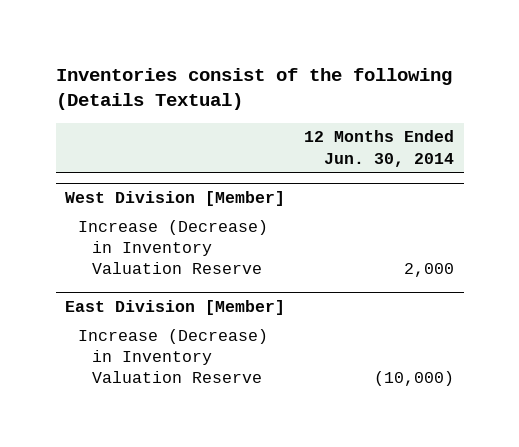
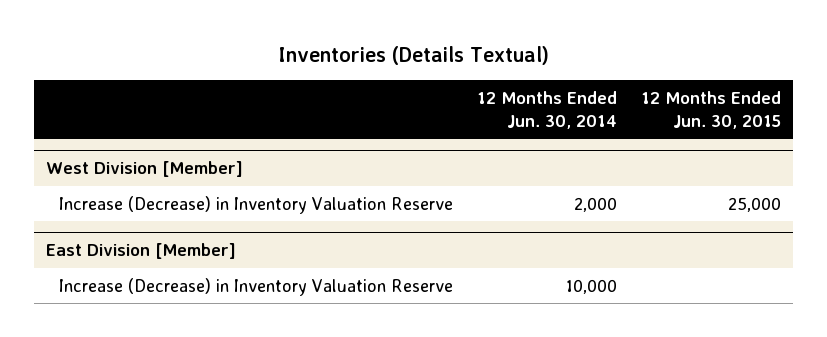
[55,68,452,111] Inventories consist of the following (Details Textual) -> [278,45,550,65] Inventories (Details Textual)
none -> [640,90,781,129] 12 Months Ended Jun. 30, 2015
[374,370,455,386] (10,000) -> [566,278,618,294] 10,000

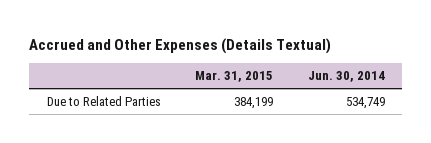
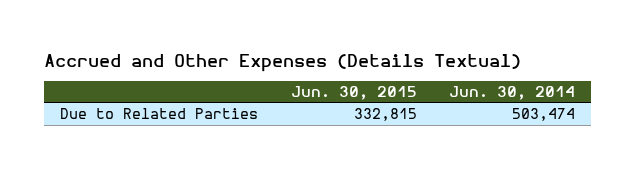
[195,71,274,83] Mar. 31, 2015 -> none
none -> [290,86,417,101] Jun. 30, 2015
[345,97,385,110] 534,749 -> [512,108,576,122] 503,474

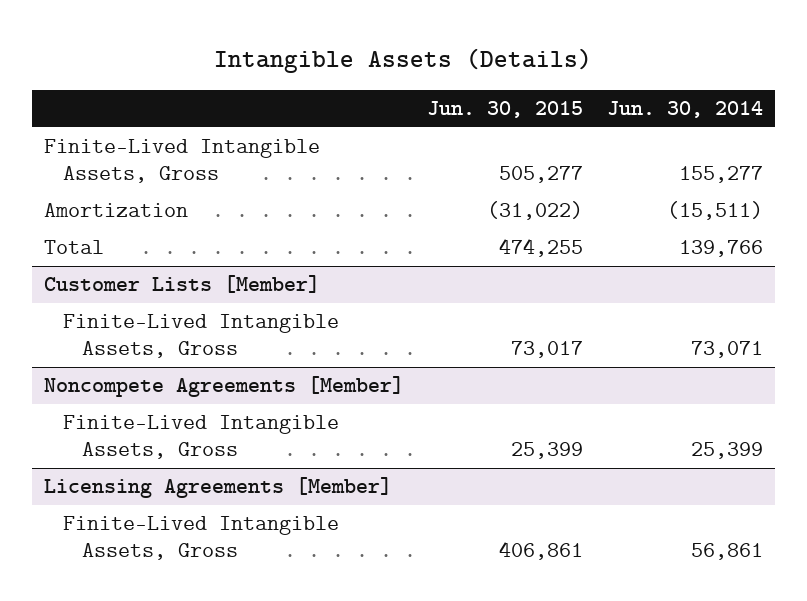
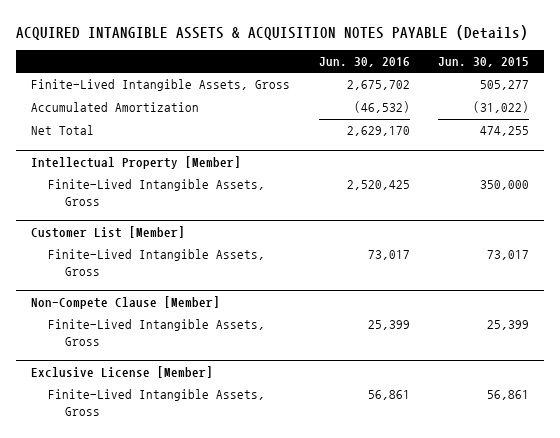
[214,48,593,74] Intangible Assets (Details) -> [16,24,529,40] ACQUIRED INTANGIBLE ASSETS & ACQUISITION NOTES PAYABLE (Details)
[607,101,764,119] Jun. 30, 2014 -> none
none -> [318,57,410,68] Jun. 30, 2016
[43,203,188,218] Amortization -> [30,102,199,113] Accumulated Amortization
[43,240,104,255] Total -> [30,125,94,136] Net Total
none -> [30,155,241,169] Intellectual Property [Member]
none -> [47,179,265,206] Finite-Lived Intangible Assets, Gross
[43,275,320,294] Customer Lists [Member] -> [30,225,185,238] Customer List [Member]
[43,376,404,398] Noncompete Agreements [Member] -> [30,295,220,309] Non-Compete Clause [Member]
[43,477,392,499] Licensing Agreements [Member] -> [30,365,213,378] Exclusive License [Member]
[499,541,584,561] 406,861 -> [487,390,530,401] 56,861

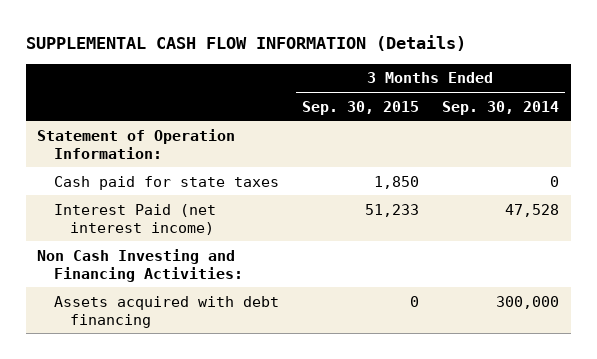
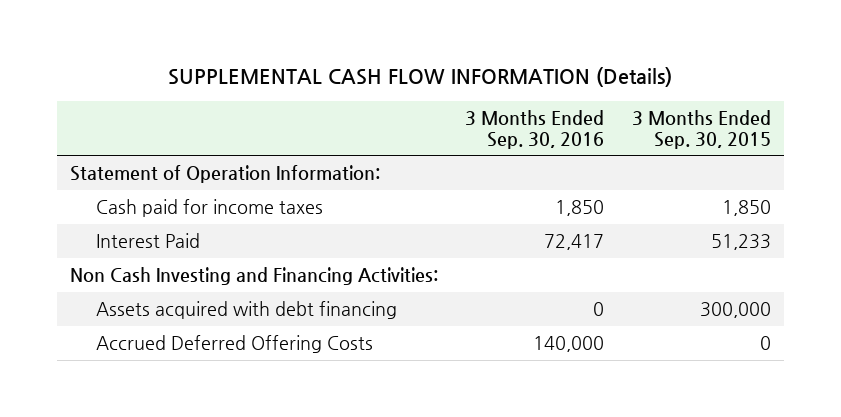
[442,100,560,115] Sep. 30, 2014 -> none
none -> [465,109,605,149] 3 Months Ended Sep. 30, 2016
[53,175,279,190] Cash paid for state taxes -> [96,198,324,217] Cash paid for income taxes
[53,203,216,235] Interest Paid (net interest income) -> [96,232,201,248] Interest Paid
[409,295,419,307] 0 -> [699,301,771,318] 300,000
none -> [96,334,374,353] Accrued Deferred Offering Costs

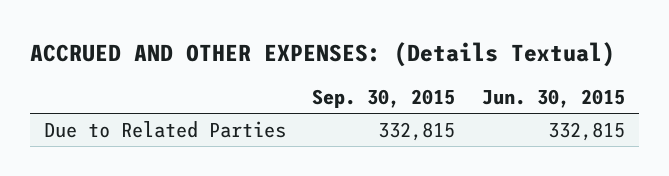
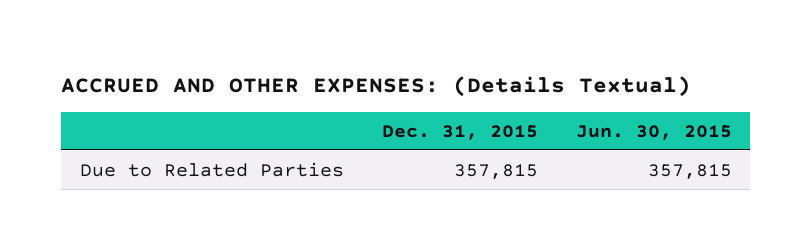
[312,88,456,108] Sep. 30, 2015 -> none
none -> [381,124,538,140] Dec. 31, 2015
[548,122,626,142] 332,815 -> [647,163,732,179] 357,815

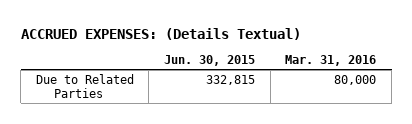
[61,76,692,98] ACCRUED AND OTHER EXPENSES: (Details Textual) -> [20,27,301,40] ACCRUED EXPENSES: (Details Textual)
[381,124,538,140] Dec. 31, 2015 -> none
none -> [285,55,377,67] Mar. 31, 2016
[647,163,732,179] 357,815 -> [206,74,256,85] 332,815

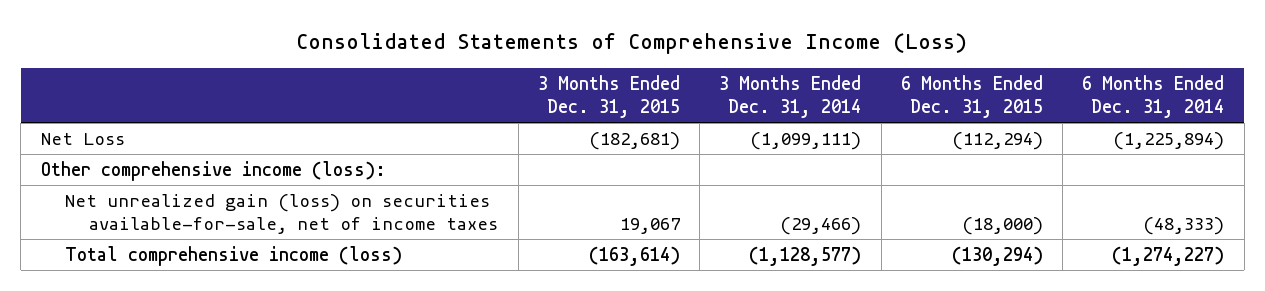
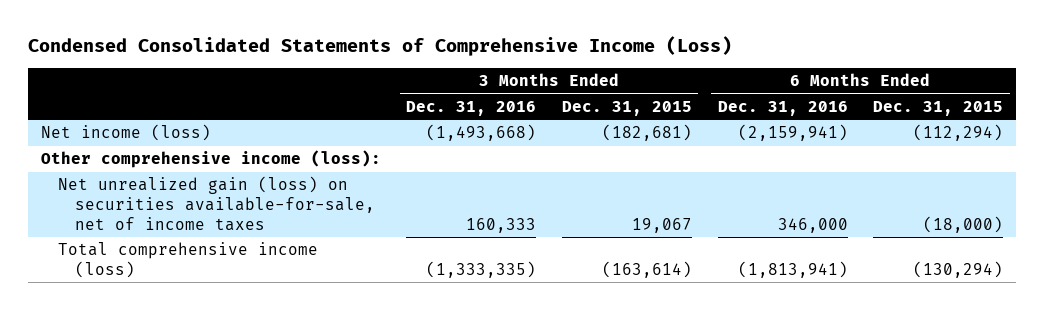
[296,33,968,55] Consolidated Statements of Comprehensive Income (Loss) -> [28,36,733,57] Condensed Consolidated Statements of Comprehensive Income (Loss)
[719,74,862,118] 3 Months Ended Dec. 31, 2014 -> none
[1082,74,1225,118] 6 Months Ended Dec. 31, 2014 -> none
none -> [406,100,537,116] Dec. 31, 2016
none -> [717,100,848,116] Dec. 31, 2016
[40,133,125,146] Net Loss -> [40,124,211,142] Net income (loss)

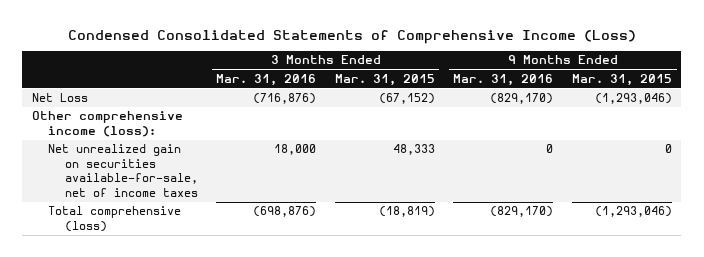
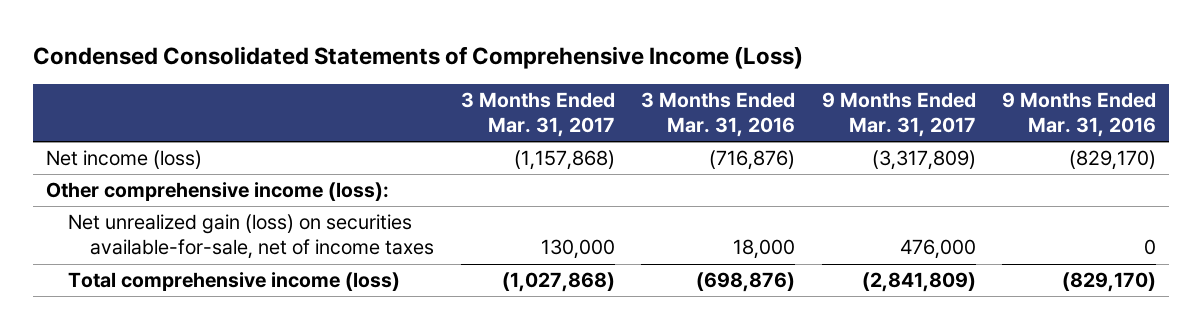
[334,73,435,86] Mar. 31, 2015 -> none
[571,73,672,86] Mar. 31, 2015 -> none
none -> [460,92,615,138] 3 Months Ended Mar. 31, 2017
none -> [821,92,976,138] 9 Months Ended Mar. 31, 2017
[31,93,88,103] Net Loss -> [46,150,203,170] Net income (loss)
[48,144,198,197] Net unrealized gain on securities available-for-sale, net of income taxes -> [68,214,435,260] Net unrealized gain (loss) on securities available-for-sale, net of income taxes
[48,206,182,232] Total comprehensive (loss) -> [68,272,401,292] Total comprehensive income (loss)

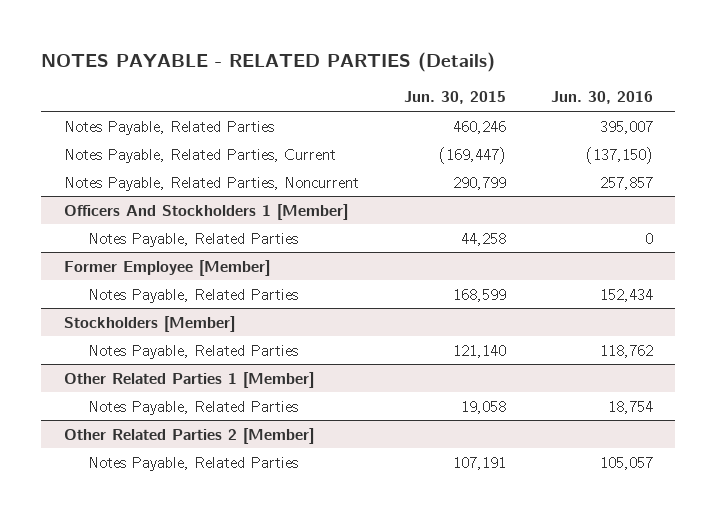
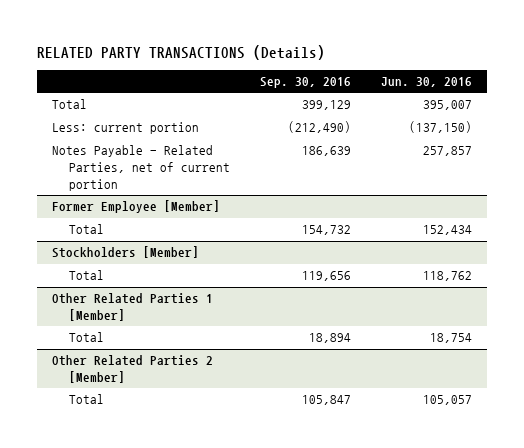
[41,51,496,72] NOTES PAYABLE - RELATED PARTIES (Details) -> [36,44,325,60] RELATED PARTY TRANSACTIONS (Details)
[403,91,506,105] Jun. 30, 2015 -> none
none -> [259,77,351,89] Sep. 30, 2016
[63,203,348,220] Officers And Stockholders 1 [Member] -> none
[88,232,299,247] Notes Payable, Related Parties -> none
[63,120,274,135] Notes Payable, Related Parties -> [51,99,87,110] Total
[63,148,336,163] Notes Payable, Related Parties, Current -> [51,122,199,135] Less: current portion
[63,176,359,191] Notes Payable, Related Parties, Noncurrent -> [51,145,230,192] Notes Payable - Related Parties, net of current portion
[88,288,299,303] Notes Payable, Related Parties -> [68,224,104,235] Total
[88,344,299,359] Notes Payable, Related Parties -> [68,270,104,281] Total
[88,400,299,415] Notes Payable, Related Parties -> [68,332,104,343] Total
[88,456,299,471] Notes Payable, Related Parties -> [68,394,104,405] Total

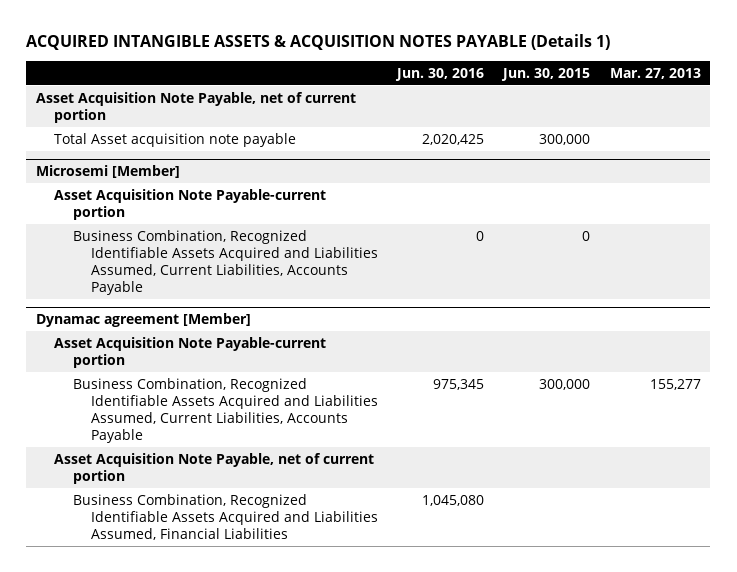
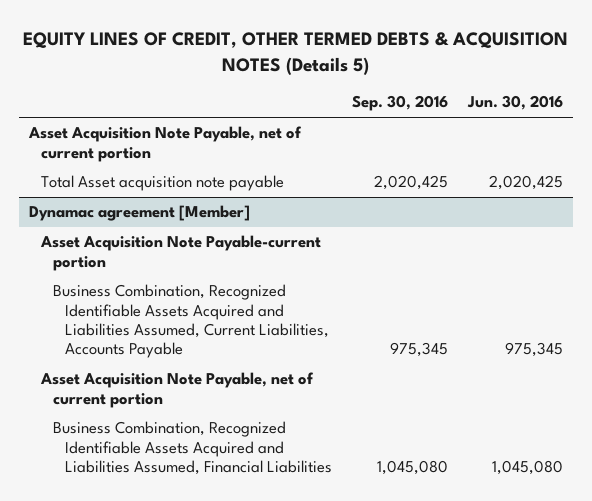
[26,34,611,51] ACQUIRED INTANGIBLE ASSETS & ACQUISITION NOTES PAYABLE (Details 1) -> [23,32,569,75] EQUITY LINES OF CREDIT, OTHER TERMED DEBTS & ACQUISITION NOTES (Details 5)
[501,67,591,81] Jun. 30, 2015 -> none
[609,67,701,79] Mar. 27, 2013 -> none
none -> [351,95,448,112] Sep. 30, 2016
[35,165,180,179] Microsemi [Member] -> none
[54,188,327,220] Asset Acquisition Note Payable-current portion -> none
[72,229,378,295] Business Combination, Recognized Identifiable Assets Acquired and Liabilities Assumed, Current Liabilities, Accounts Payable -> none

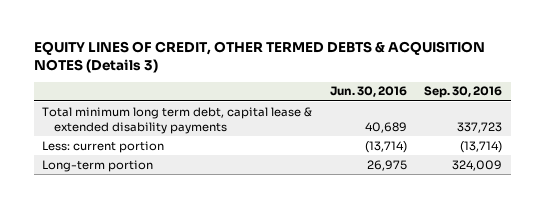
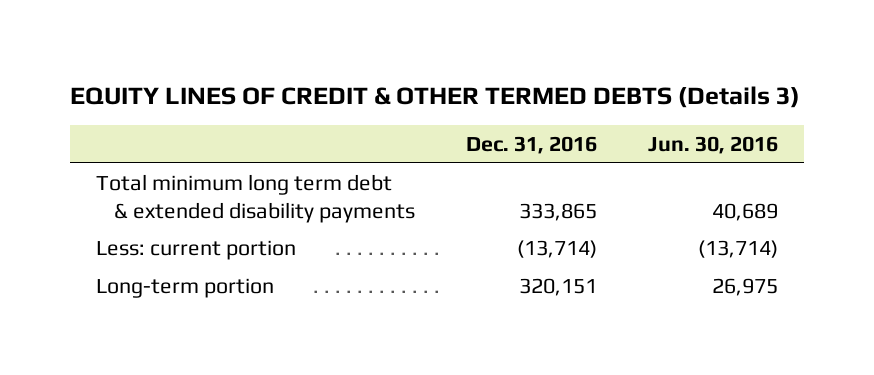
[33,40,485,73] EQUITY LINES OF CREDIT, OTHER TERMED DEBTS & ACQUISITION NOTES (Details 3) -> [70,85,801,108] EQUITY LINES OF CREDIT & OTHER TERMED DEBTS (Details 3)
[424,86,503,99] Sep. 30, 2016 -> none
none -> [465,135,597,154] Dec. 31, 2016
[42,106,313,134] Total minimum long term debt, capital lease & extended disability payments -> [95,173,415,223] Total minimum long term debt & extended disability payments

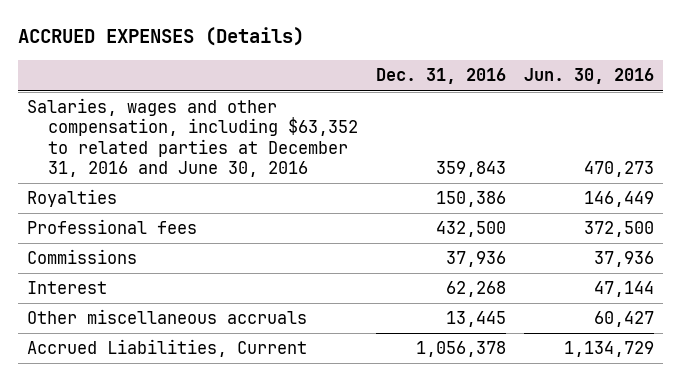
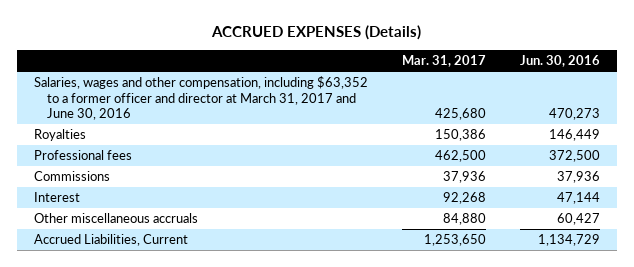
[376,68,507,85] Dec. 31, 2016 -> none
none -> [402,55,487,68] Mar. 31, 2017
[26,98,359,177] Salaries, wages and other compensation, including $63,352 to related parties at December 31, 2016 and June 30, 2016 -> [34,76,369,121] Salaries, wages and other compensation, including $63,352 to a former officer and director at March 31, 2017 and June 30, 2016

